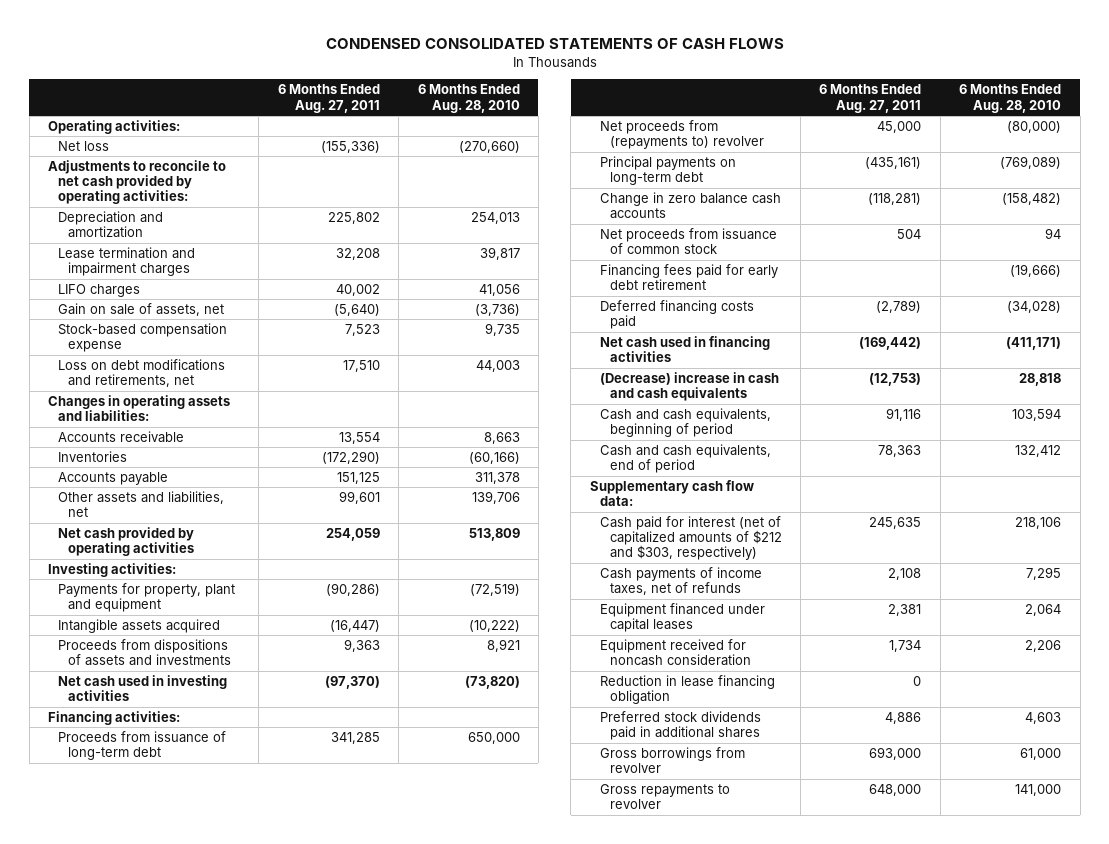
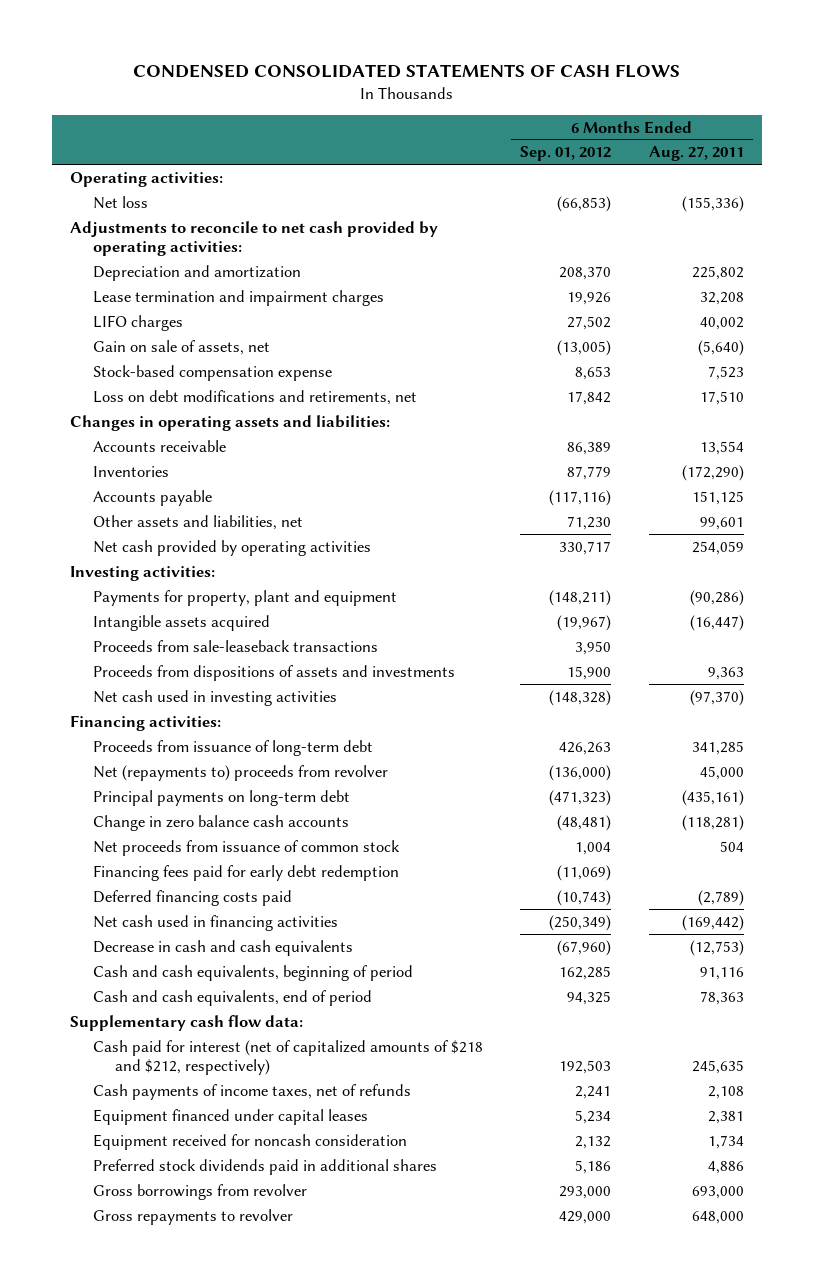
[417,84,520,113] 6 Months Ended Aug. 28, 2010 -> none
none -> [520,146,612,162] Sep. 01, 2012
none -> [92,639,378,652] Proceeds from sale-leaseback transactions
[599,119,764,150] Net proceeds from (repayments to) revolver -> [92,764,388,781] Net (repayments to) proceeds from revolver
[599,263,778,291] Financing fees paid for early debt retirement -> [92,864,399,881] Financing fees paid for early debt redemption
[599,371,779,402] (Decrease) increase in cash and cash equivalents -> [92,939,353,956] Decrease in cash and cash equivalents
[599,515,782,561] Cash paid for interest (net of capitalized amounts of $212 and $303, respectively) -> [92,1039,483,1076] Cash paid for interest (net of capitalized amounts of $218 and $212, respectively)
[599,674,775,705] Reduction in lease financing obligation -> none

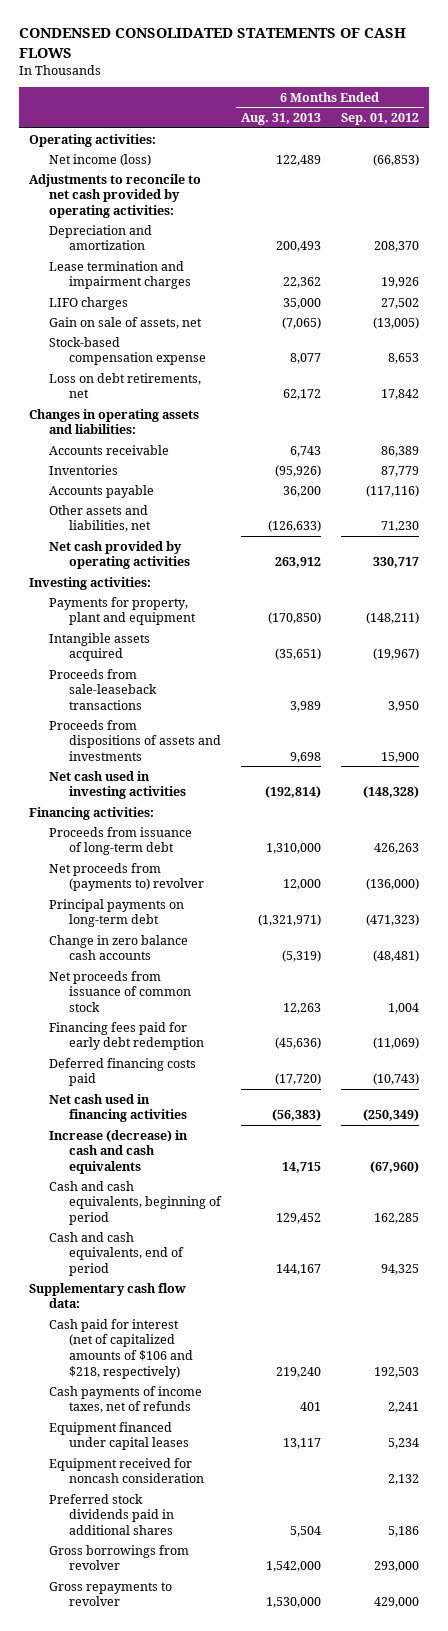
[648,146,744,162] Aug. 27, 2011 -> none
none -> [240,113,321,126] Aug. 31, 2013
[92,195,148,209] Net loss -> [48,153,151,166] Net income (loss)
[92,389,417,405] Loss on debt modifications and retirements, net -> [48,372,201,399] Loss on debt retirements, net
[92,764,388,781] Net (repayments to) proceeds from revolver -> [48,862,204,892] Net proceeds from (payments to) revolver
[92,939,353,956] Decrease in cash and cash equivalents -> [48,1129,188,1174] Increase (decrease) in cash and cash equivalents
[92,1039,483,1076] Cash paid for interest (net of capitalized amounts of $218 and $212, respectively) -> [48,1318,193,1379] Cash paid for interest (net of capitalized amounts of $106 and $218, respectively)

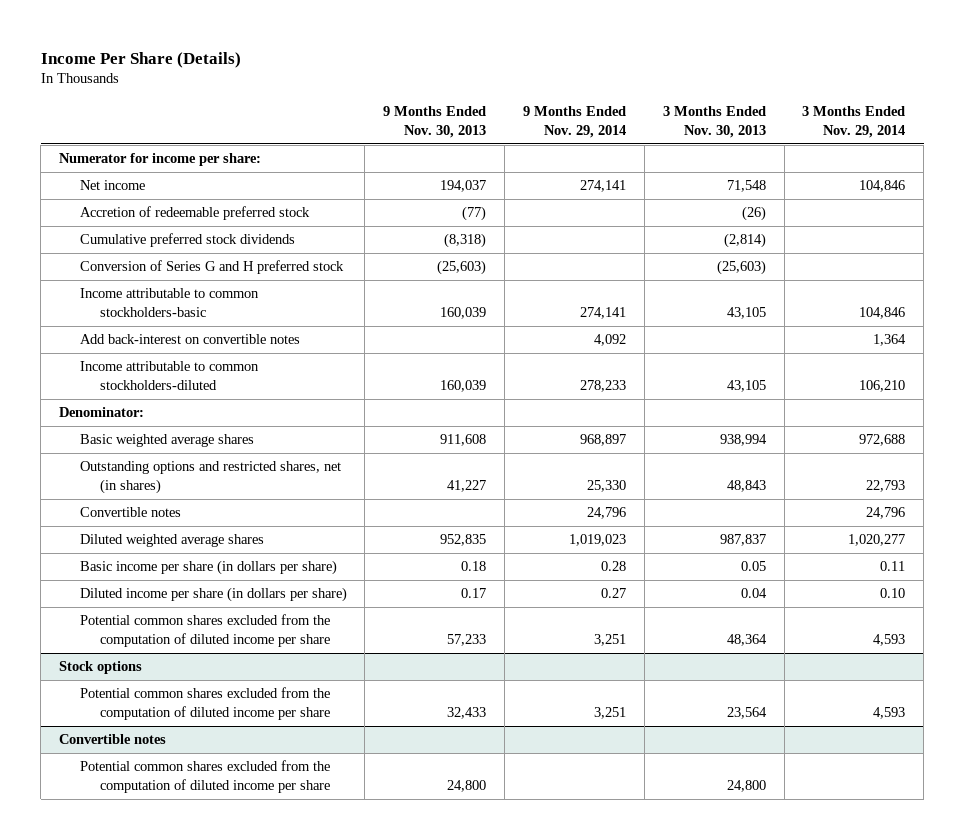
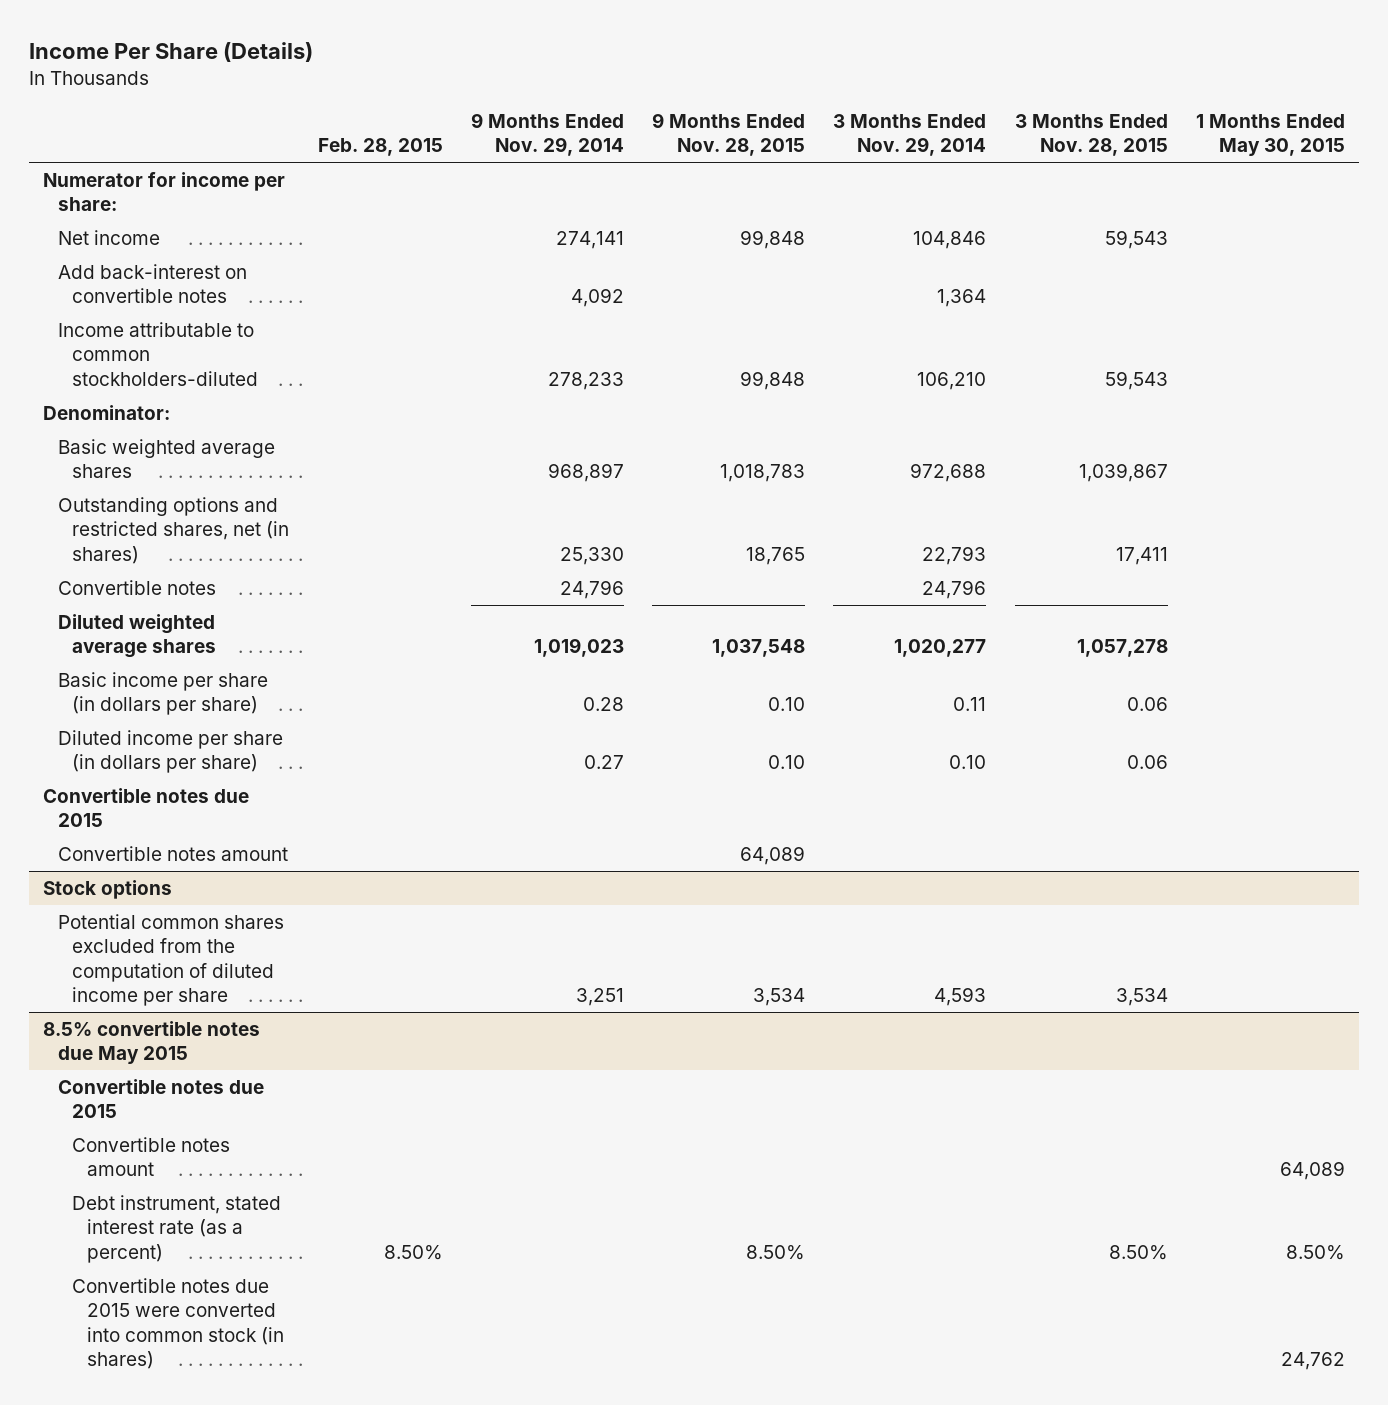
[383,106,487,139] 9 Months Ended Nov. 30, 2013 -> none
[662,106,766,139] 3 Months Ended Nov. 30, 2013 -> none
none -> [317,138,443,157] Feb. 28, 2015
none -> [652,112,806,157] 9 Months Ended Nov. 28, 2015
none -> [1014,113,1168,157] 3 Months Ended Nov. 28, 2015
none -> [1195,113,1345,157] 1 Months Ended May 30, 2015
[79,206,310,221] Accretion of redeemable preferred stock -> none
[79,233,295,248] Cumulative preferred stock dividends -> none
[79,260,344,275] Conversion of Series G and H preferred stock -> none
[79,288,259,317] Income attributable to common stockholders-basic -> none
[79,614,330,647] Potential common shares excluded from the computation of diluted income per share -> none
none -> [43,787,250,828] Convertible notes due 2015
none -> [57,845,288,861] Convertible notes amount
[59,734,167,745] Convertible notes -> none
[79,760,330,793] Potential common shares excluded from the computation of diluted income per share -> none
none -> [43,1020,261,1065] 8.5% convertible notes due May 2015
none -> [57,1078,264,1119] Convertible notes due 2015
none -> [72,1136,231,1177] Convertible notes amount
none -> [72,1194,282,1263] Debt instrument, stated interest rate (as a percent)
none -> [72,1277,284,1370] Convertible notes due 2015 were converted into common stock (in shares)

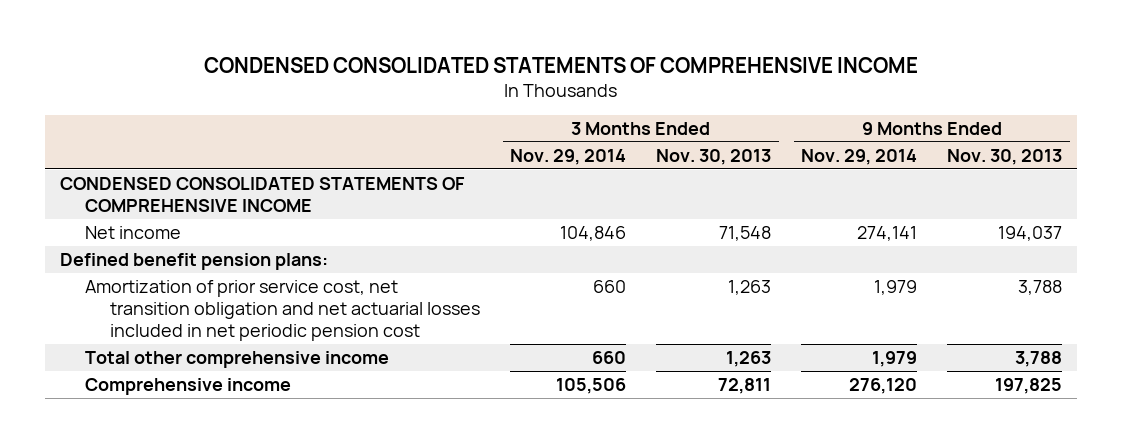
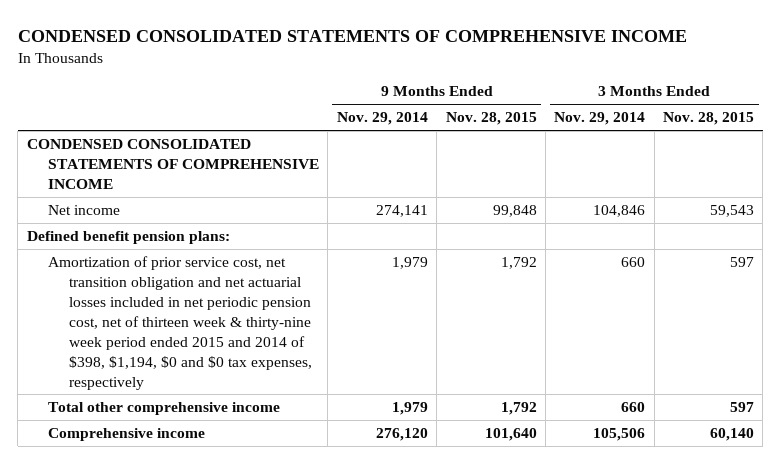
[656,148,772,165] Nov. 30, 2013 -> none
[947,148,1063,165] Nov. 30, 2013 -> none
none -> [445,112,537,126] Nov. 28, 2015
none -> [663,112,755,126] Nov. 28, 2015
[85,279,481,342] Amortization of prior service cost, net transition obligation and net actuarial losses included in net periodic pension cost -> [47,256,313,390] Amortization of prior service cost, net transition obligation and net actuarial losses included in net periodic pension cost, net of thirteen week & thirty-nine week period ended 2015 and 2014 of $398, $1,194, $0 and $0 tax expenses, respectively

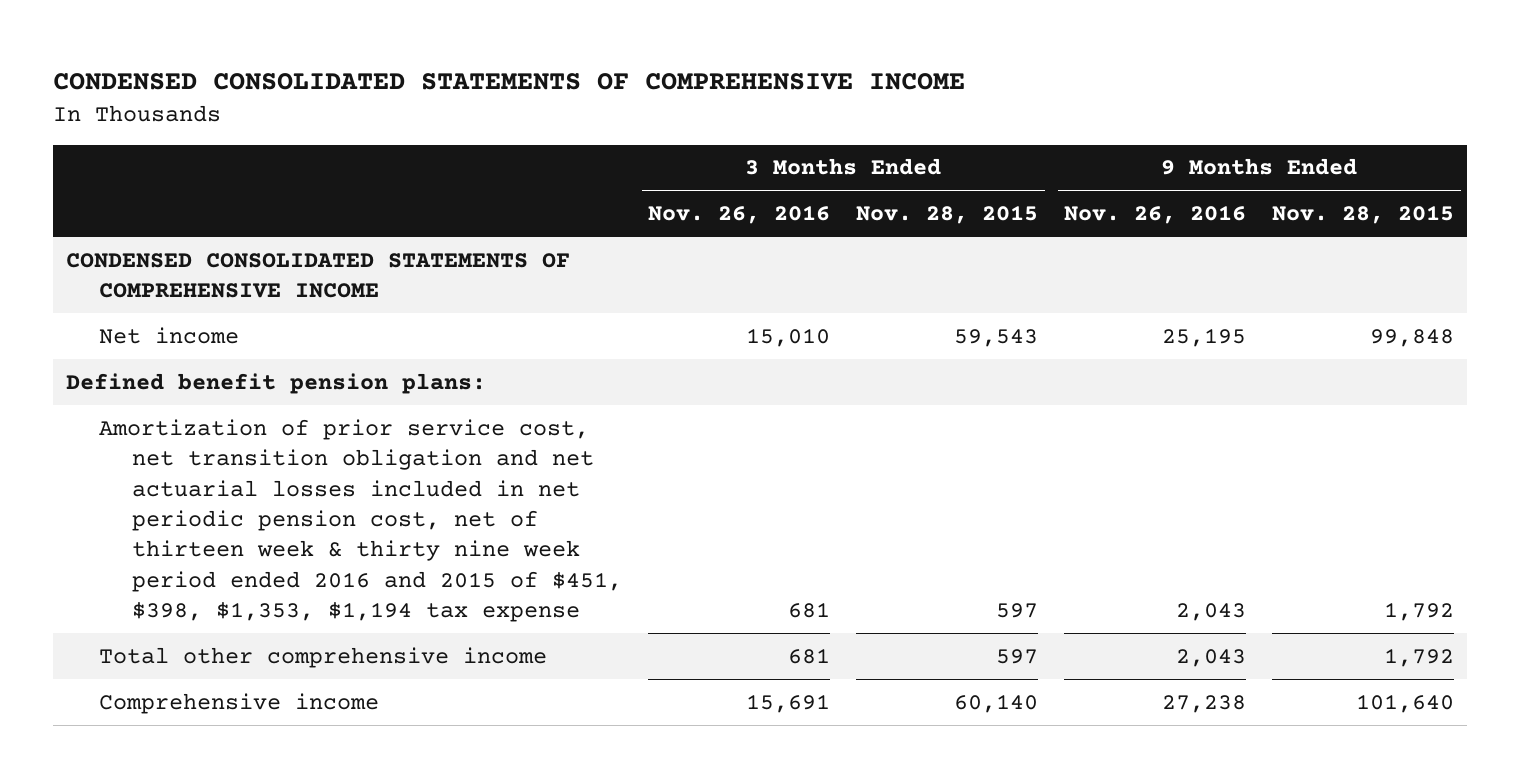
[336,112,428,126] Nov. 29, 2014 -> none
[554,112,646,126] Nov. 29, 2014 -> none
none -> [648,205,831,225] Nov. 26, 2016
none -> [1064,205,1247,225] Nov. 26, 2016
[47,256,313,390] Amortization of prior service cost, net transition obligation and net actuarial losses included in net periodic pension cost, net of thirteen week & thirty-nine week period ended 2015 and 2014 of $398, $1,194, $0 and $0 tax expenses, respectively -> [99,418,623,623] Amortization of prior service cost, net transition obligation and net actuarial losses included in net periodic pension cost, net of thirteen week & thirty nine week period ended 2016 and 2015 of $451, $398, $1,353, $1,194 tax expense

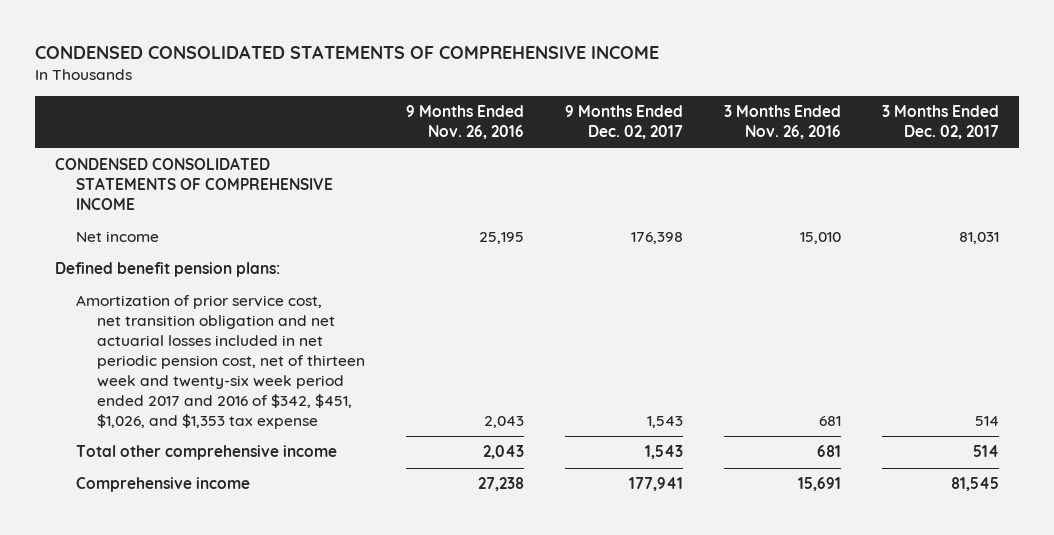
[856,205,1039,225] Nov. 28, 2015 -> none
[1272,205,1455,225] Nov. 28, 2015 -> none
none -> [564,105,683,140] 9 Months Ended Dec. 02, 2017
none -> [881,105,999,140] 3 Months Ended Dec. 02, 2017
[99,418,623,623] Amortization of prior service cost, net transition obligation and net actuarial losses included in net periodic pension cost, net of thirteen week & thirty nine week period ended 2016 and 2015 of $451, $398, $1,353, $1,194 tax expense -> [76,295,365,430] Amortization of prior service cost, net transition obligation and net actuarial losses included in net periodic pension cost, net of thirteen week and twenty-six week period ended 2017 and 2016 of $342, $451, $1,026, and $1,353 tax expense

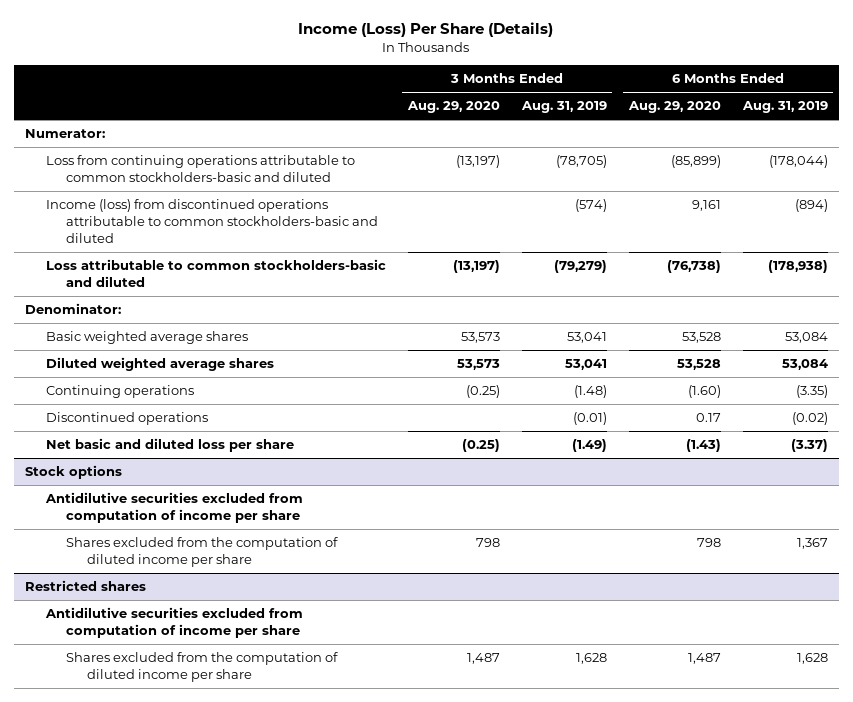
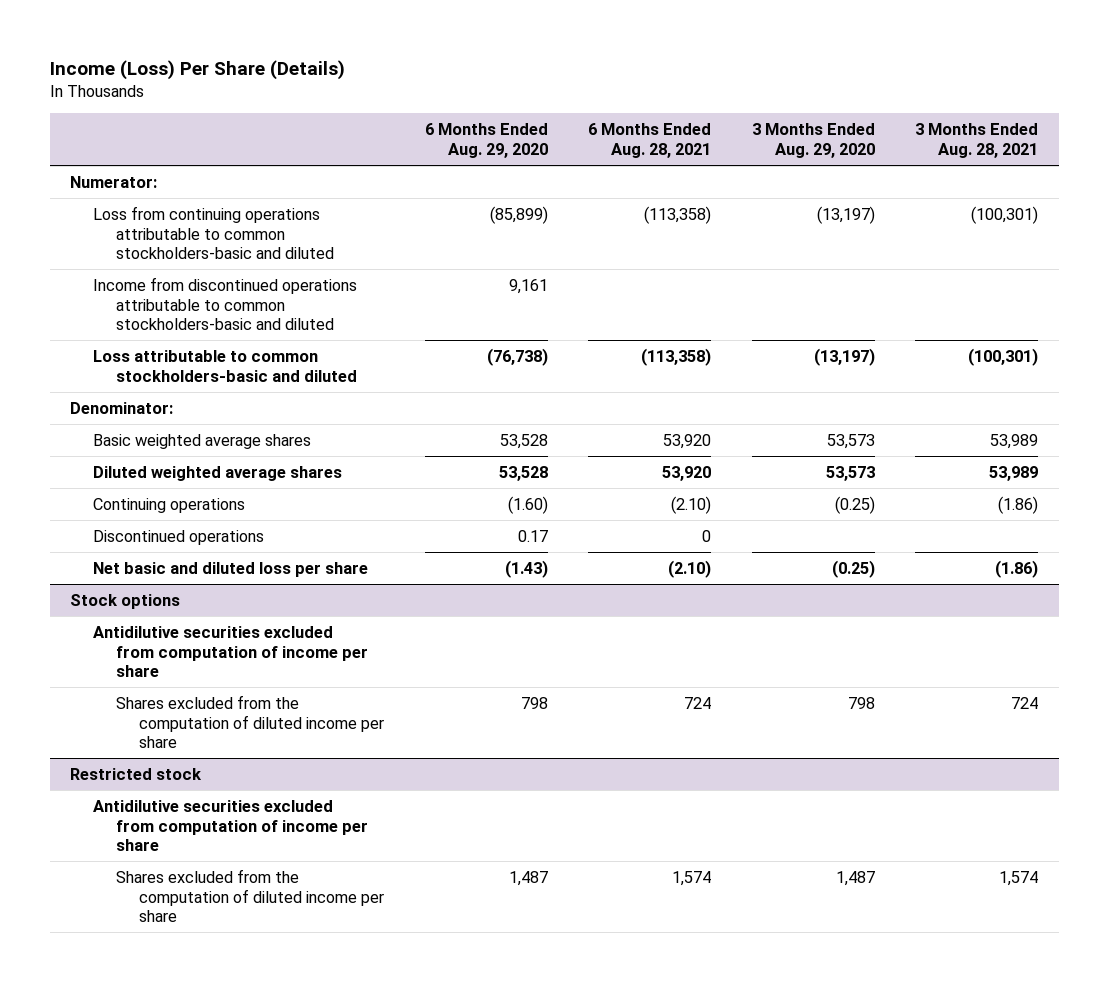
[520,101,607,114] Aug. 31, 2019 -> none
[741,101,828,114] Aug. 31, 2019 -> none
none -> [588,123,712,158] 6 Months Ended Aug. 28, 2021
none -> [915,123,1039,158] 3 Months Ended Aug. 28, 2021
[45,199,379,244] Income (loss) from discontinued operations attributable to common stockholders-basic and diluted -> [92,277,357,331] Income from discontinued operations attributable to common stockholders-basic and diluted
[24,580,146,592] Restricted shares -> [69,768,202,781] Restricted stock

